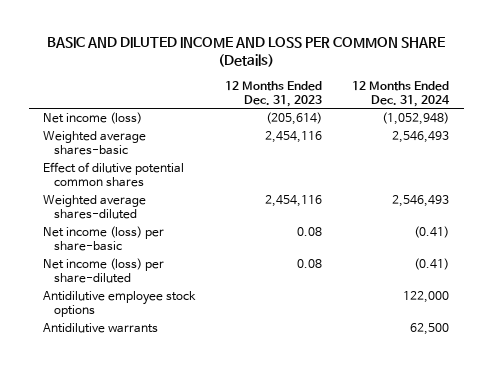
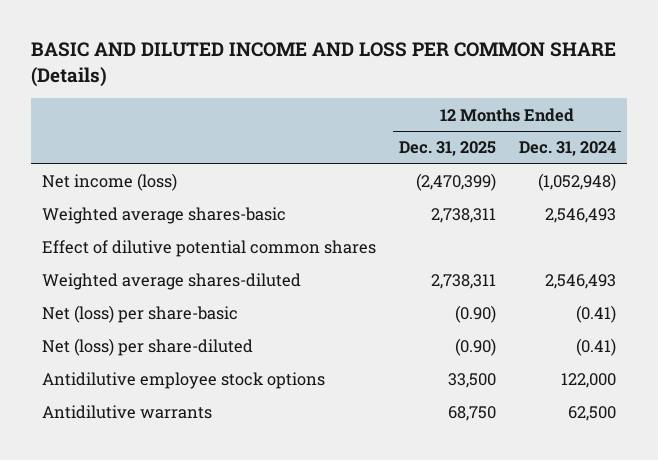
[225,80,323,107] 12 Months Ended Dec. 31, 2023 -> none
none -> [398,141,496,157] Dec. 31, 2025
[43,226,165,252] Net income (loss) per share-basic -> [42,305,239,324] Net (loss) per share-basic
[43,258,165,284] Net income (loss) per share-diluted -> [42,338,254,357] Net (loss) per share-diluted

